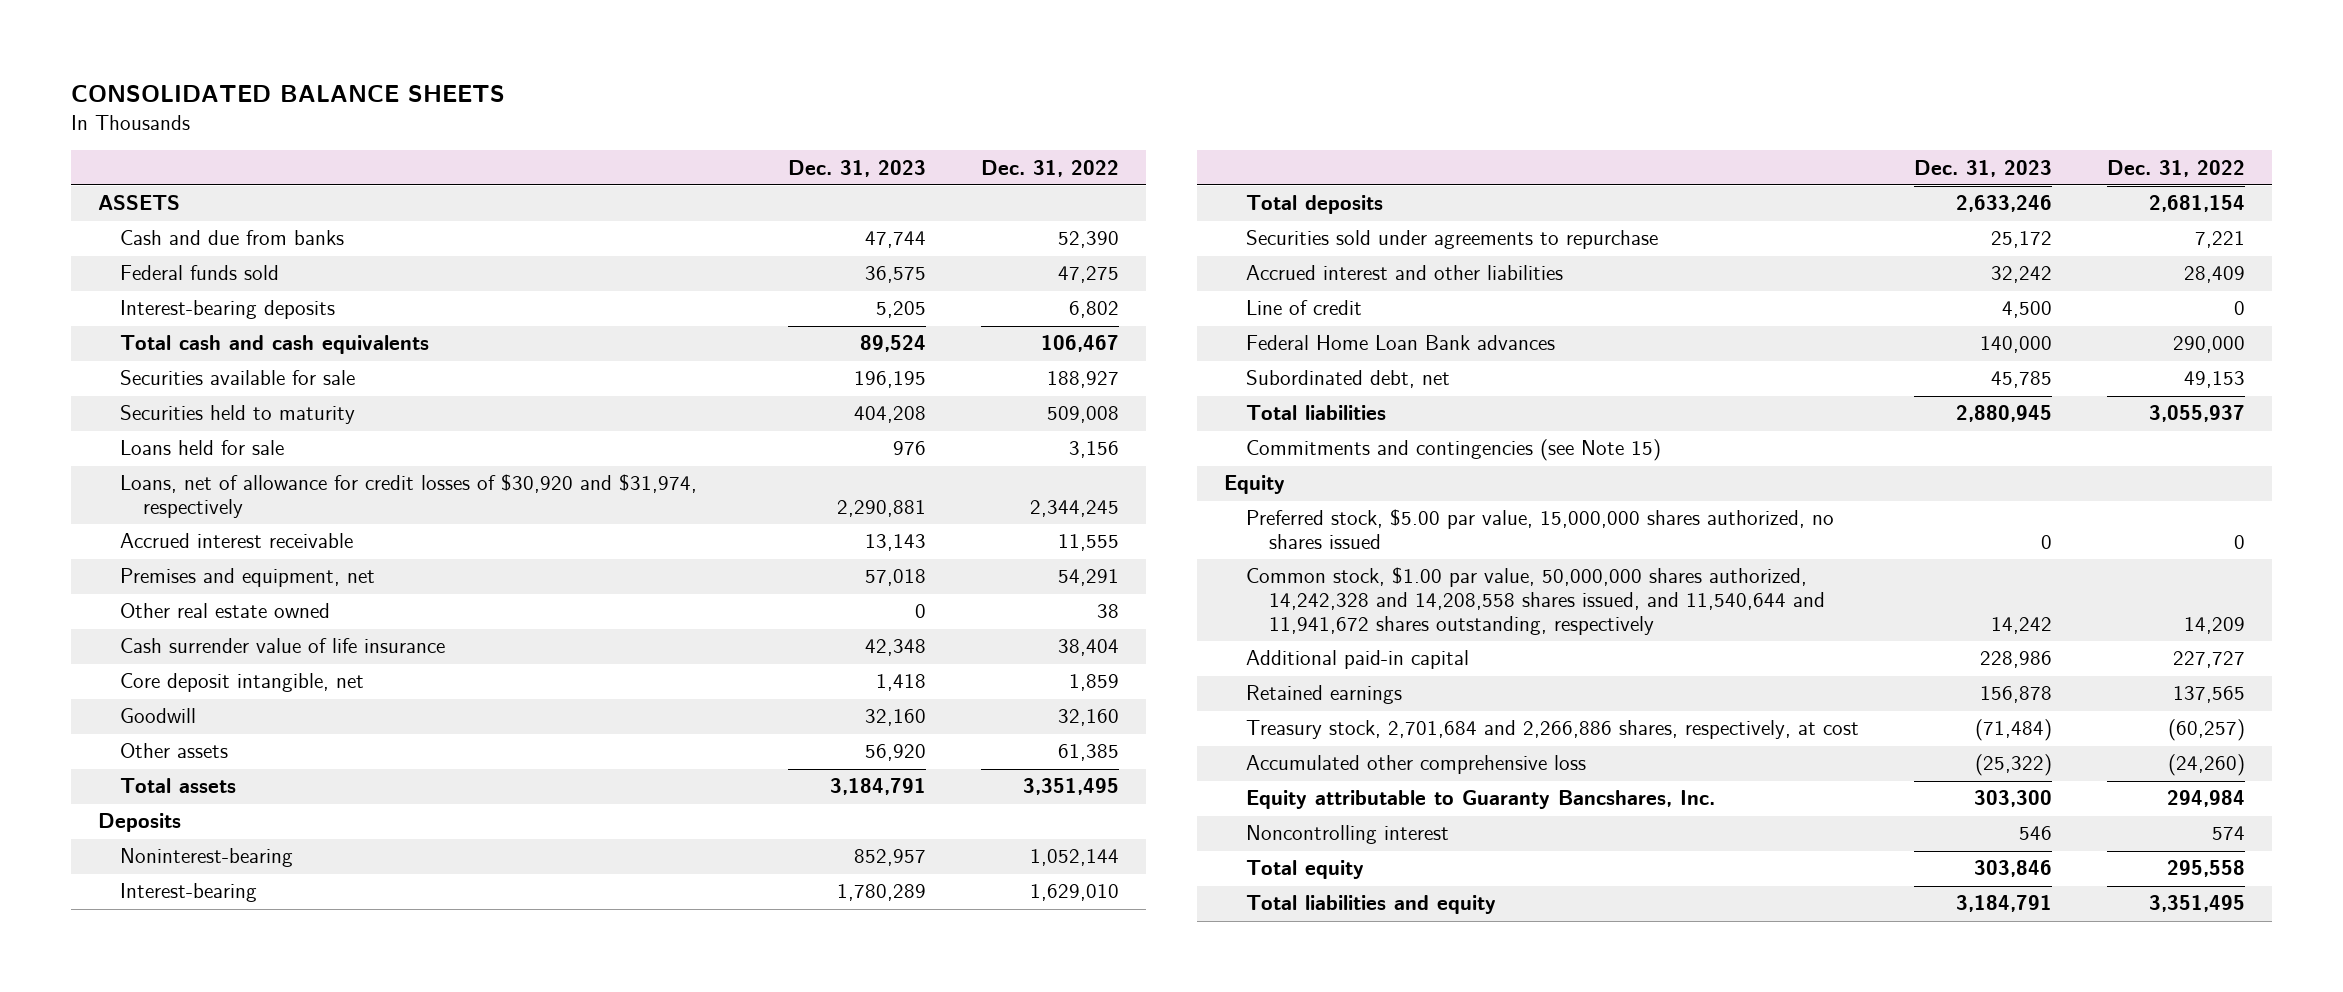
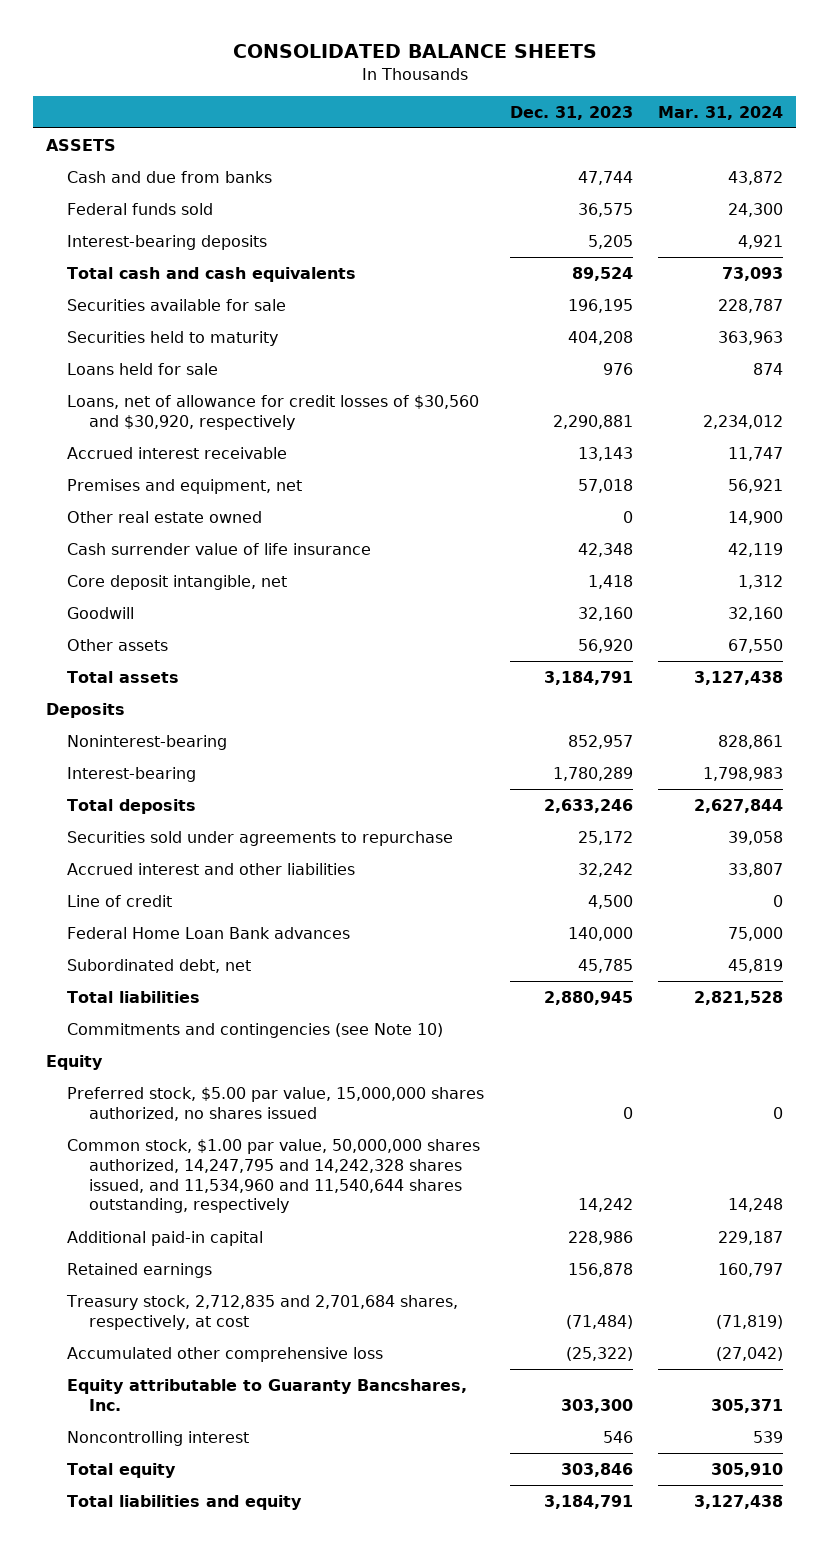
[980,159,1119,177] Dec. 31, 2022 -> none
none -> [657,105,783,120] Mar. 31, 2024
[120,474,698,519] Loans, net of allowance for credit losses of $30,920 and $31,974, respectively -> [67,394,480,430] Loans, net of allowance for credit losses of $30,560 and $30,920, respectively
[1246,439,1662,462] Commitments and contingencies (see Note 15) -> [67,1022,444,1038] Commitments and contingencies (see Note 10)
[1246,567,1825,635] Common stock, $1.00 par value, 50,000,000 shares authorized, 14,242,328 and 14,208,558 shares issued, and 11,540,644 and 11,941,672 shares outstanding, respectively -> [67,1138,481,1214] Common stock, $1.00 par value, 50,000,000 shares authorized, 14,247,795 and 14,242,328 shares issued, and 11,534,960 and 11,540,644 shares outstanding, respectively
[1246,720,1860,740] Treasury stock, 2,701,684 and 2,266,886 shares, respectively, at cost -> [66,1294,459,1330] Treasury stock, 2,712,835 and 2,701,684 shares, respectively, at cost

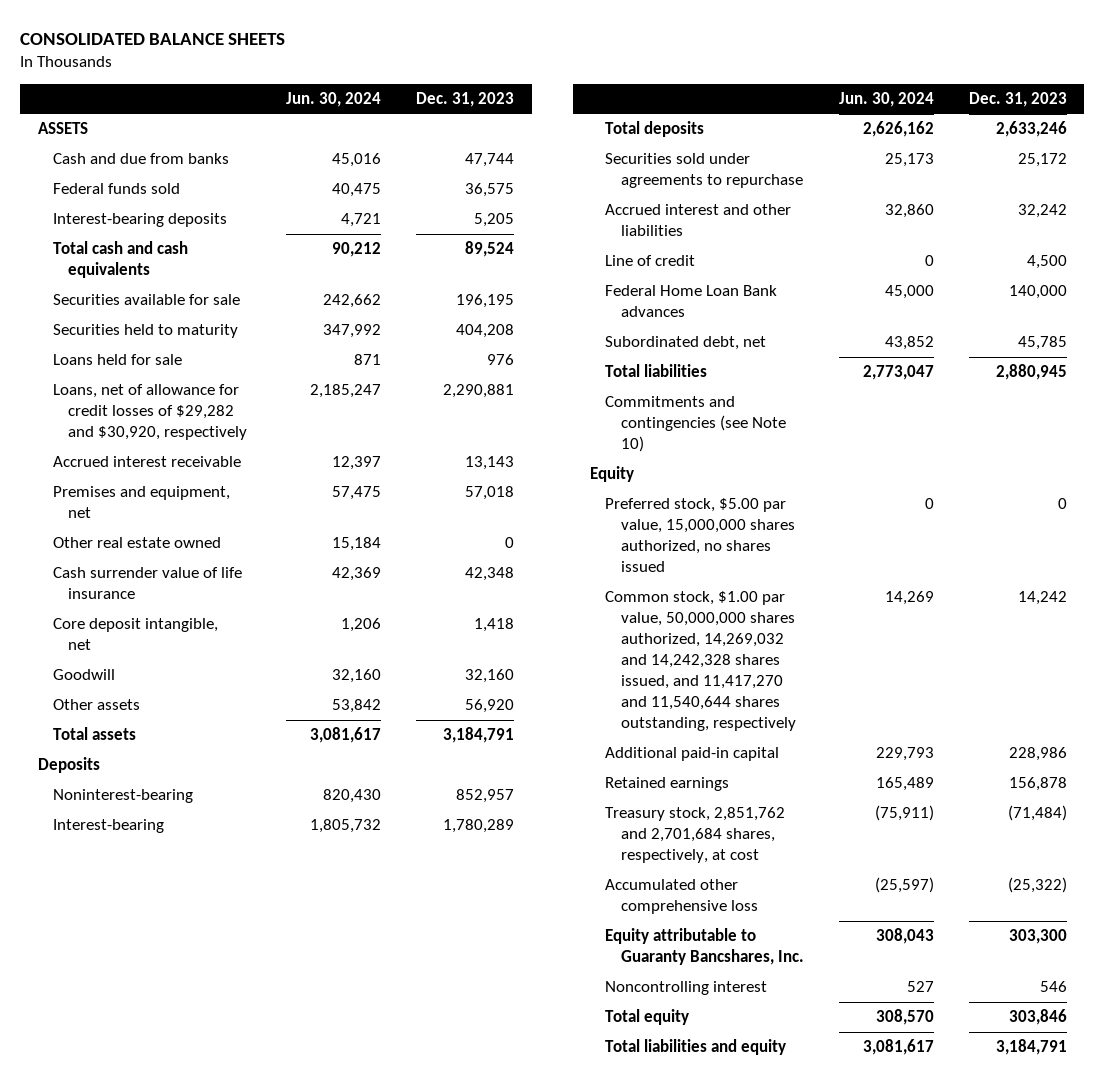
[657,105,783,120] Mar. 31, 2024 -> none
none -> [286,91,382,107] Jun. 30, 2024
[67,394,480,430] Loans, net of allowance for credit losses of $30,560 and $30,920, respectively -> [52,384,247,441] Loans, net of allowance for credit losses of $29,282 and $30,920, respectively
[67,1138,481,1214] Common stock, $1.00 par value, 50,000,000 shares authorized, 14,247,795 and 14,242,328 shares issued, and 11,534,960 and 11,540,644 shares outstanding, respectively -> [605,591,796,732] Common stock, $1.00 par value, 50,000,000 shares authorized, 14,269,032 and 14,242,328 shares issued, and 11,417,270 and 11,540,644 shares outstanding, respectively
[66,1294,459,1330] Treasury stock, 2,712,835 and 2,701,684 shares, respectively, at cost -> [605,807,786,864] Treasury stock, 2,851,762 and 2,701,684 shares, respectively, at cost

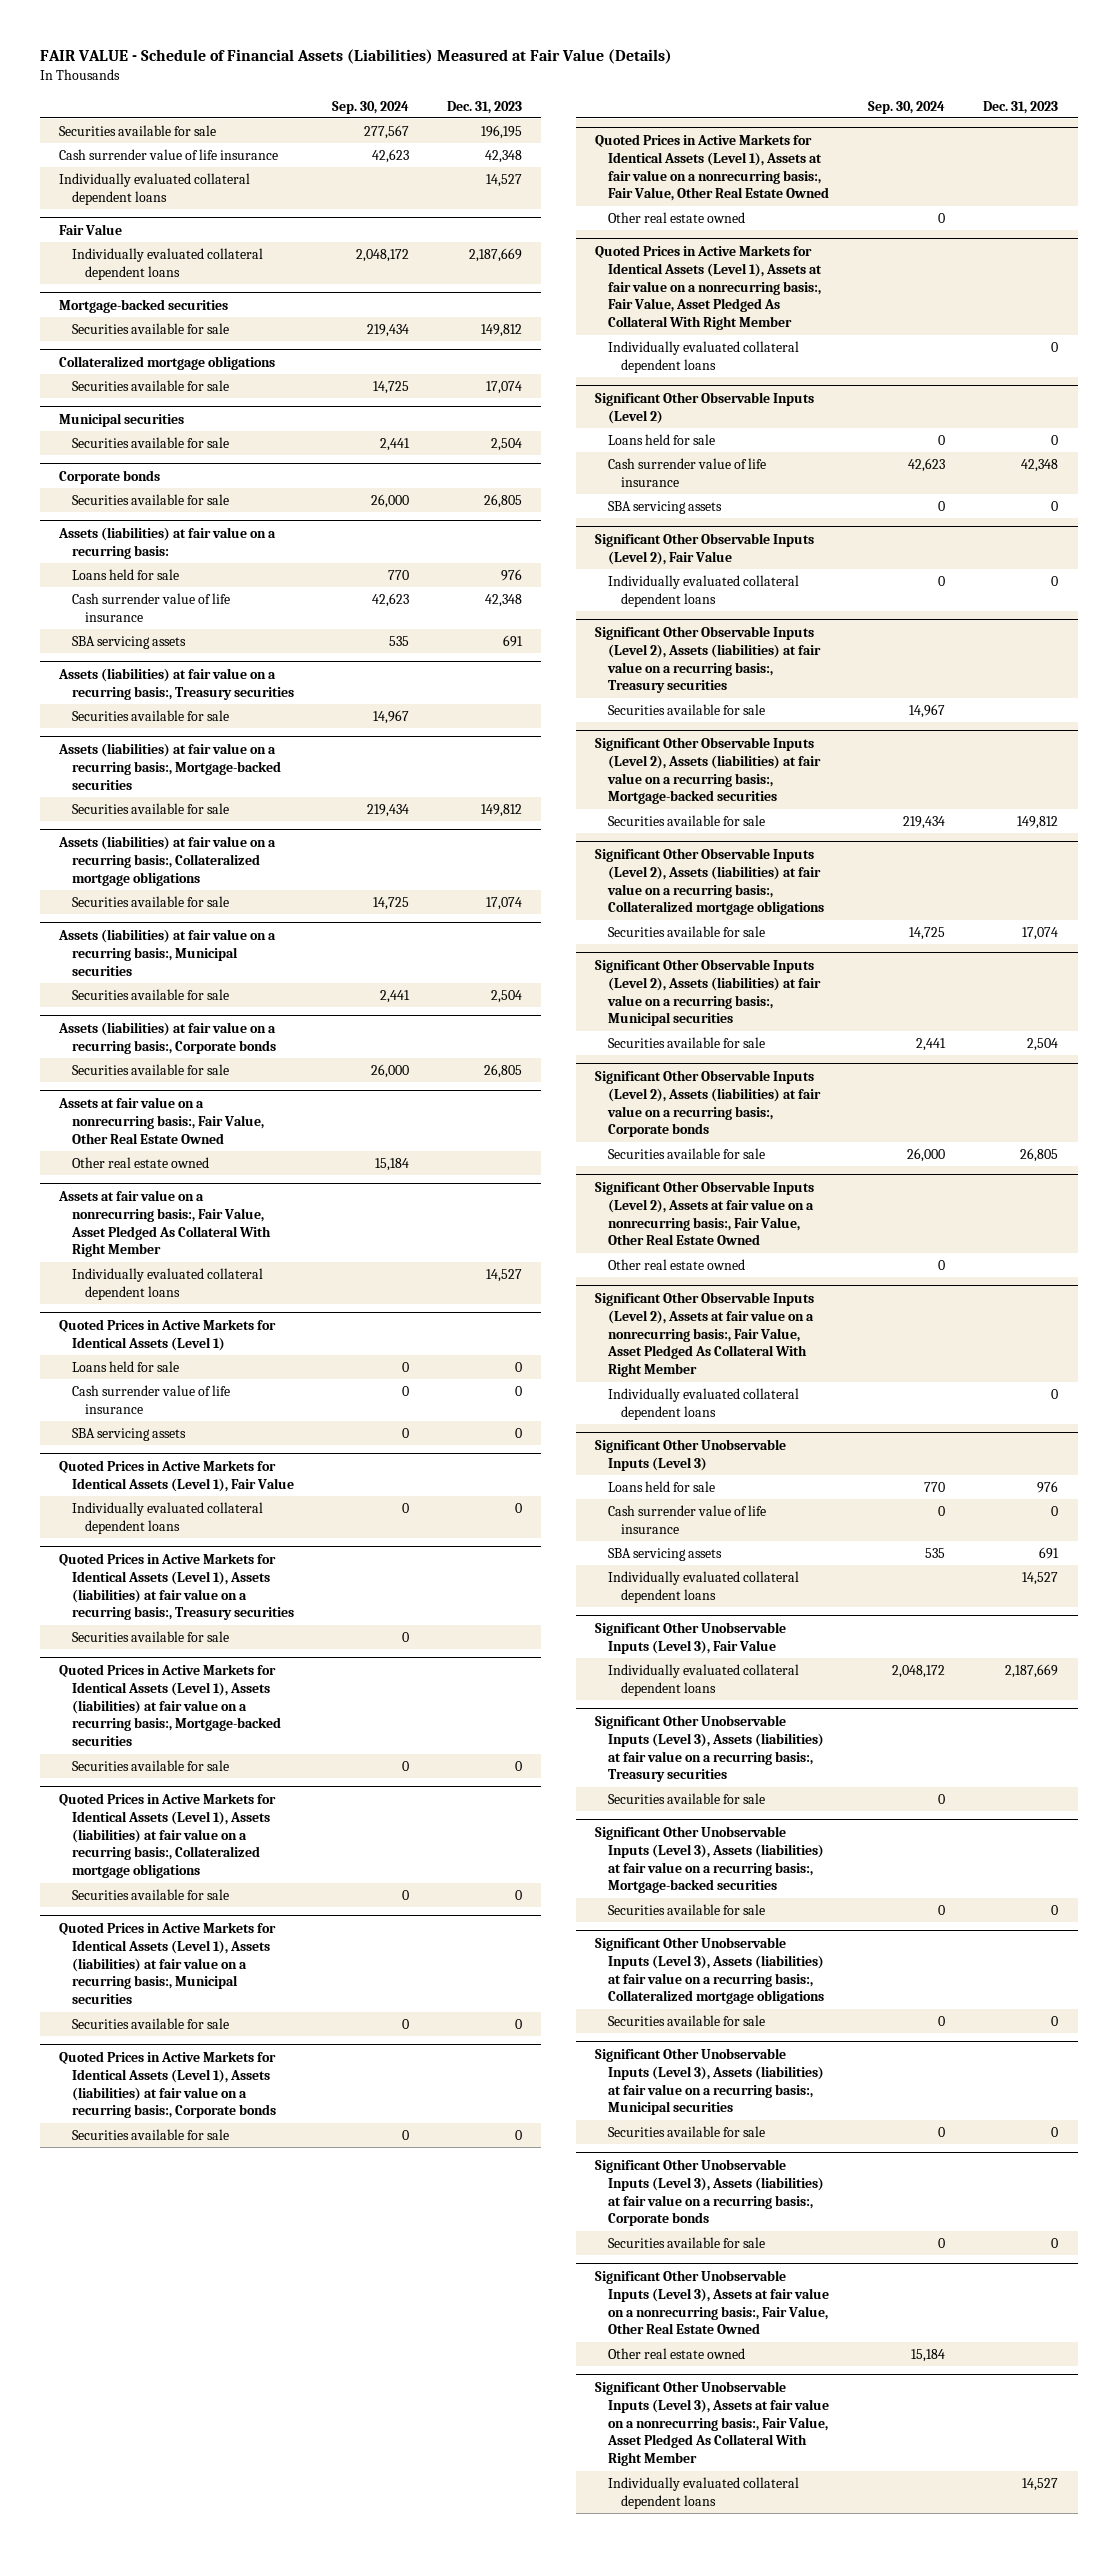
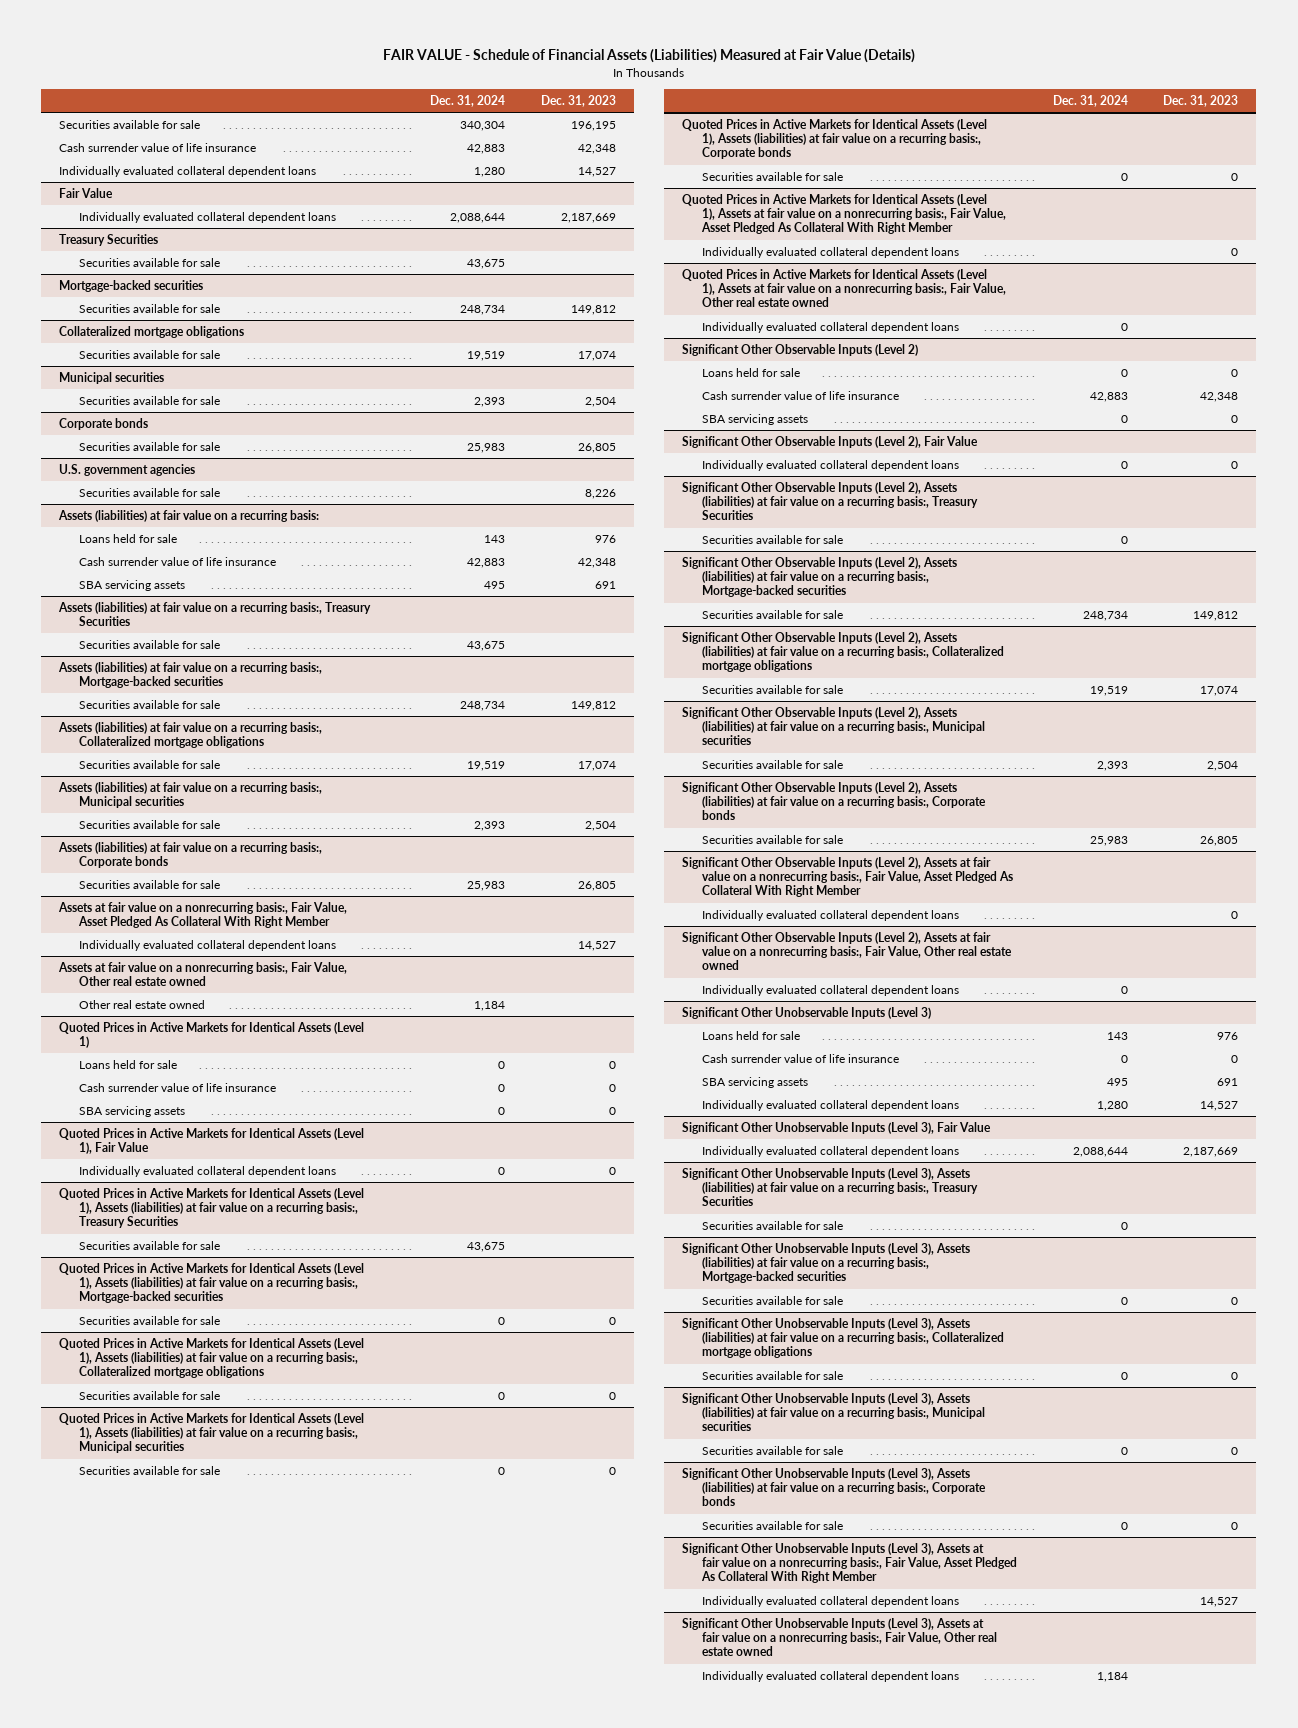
[332,100,410,114] Sep. 30, 2024 -> none
none -> [429,95,505,108] Dec. 31, 2024
none -> [59,233,159,246] Treasury Securities
none -> [78,257,220,267] Securities available for sale
none -> [59,463,196,476] U.S. government agencies
none -> [78,487,220,497] Securities available for sale
[57,667,295,700] Assets (liabilities) at fair value on a recurring basis:, Treasury securities -> [58,601,372,627] Assets (liabilities) at fair value on a recurring basis:, Treasury Securities
[57,1096,265,1144] Assets at fair value on a nonrecurring basis:, Fair Value, Other Real Estate Owned -> none
[72,1156,210,1168] Other real estate owned -> none
none -> [58,961,348,987] Assets at fair value on a nonrecurring basis:, Fair Value, Other real estate owned
none -> [78,999,205,1009] Other real estate owned
[58,1552,295,1621] Quoted Prices in Active Markets for Identical Assets (Level 1), Assets (liabilities) at fair value on a recurring basis:, Treasury securities -> [59,1187,365,1229] Quoted Prices in Active Markets for Identical Assets (Level 1), Assets (liabilities) at fair value on a recurring basis:, Treasury Securities
[595,133,830,202] Quoted Prices in Active Markets for Identical Assets (Level 1), Assets at fair value on a nonrecurring basis:, Fair Value, Other Real Estate Owned -> none
[608,211,746,223] Other real estate owned -> none
none -> [682,268,1006,308] Quoted Prices in Active Markets for Identical Assets (Level 1), Assets at fair value on a nonrecurring basis:, Fair Value, Other real estate owned
none -> [701,321,959,333] Individually evaluated collateral dependent loans
[595,625,822,694] Significant Other Observable Inputs (Level 2), Assets (liabilities) at fair value on a recurring basis:, Treasury securities -> [682,481,978,521] Significant Other Observable Inputs (Level 2), Assets (liabilities) at fair value on a recurring basis:, Treasury Securities
[595,1180,815,1246] Significant Other Observable Inputs (Level 2), Assets at fair value on a nonrecurring basis:, Fair Value, Other Real Estate Owned -> none
[608,1258,746,1270] Other real estate owned -> none
none -> [682,931,1012,971] Significant Other Observable Inputs (Level 2), Assets at fair value on a nonrecurring basis:, Fair Value, Other real estate owned
none -> [701,984,959,996] Individually evaluated collateral dependent loans
[595,1714,825,1783] Significant Other Unobservable Inputs (Level 3), Assets (liabilities) at fair value on a recurring basis:, Treasury securities -> [682,1167,978,1207] Significant Other Unobservable Inputs (Level 3), Assets (liabilities) at fair value on a recurring basis:, Treasury Securities
[595,2269,830,2335] Significant Other Unobservable Inputs (Level 3), Assets at fair value on a nonrecurring basis:, Fair Value, Other Real Estate Owned -> none
[608,2347,746,2359] Other real estate owned -> none
none -> [682,1617,997,1657] Significant Other Unobservable Inputs (Level 3), Assets at fair value on a nonrecurring basis:, Fair Value, Other real estate owned
none -> [701,1670,959,1682] Individually evaluated collateral dependent loans

